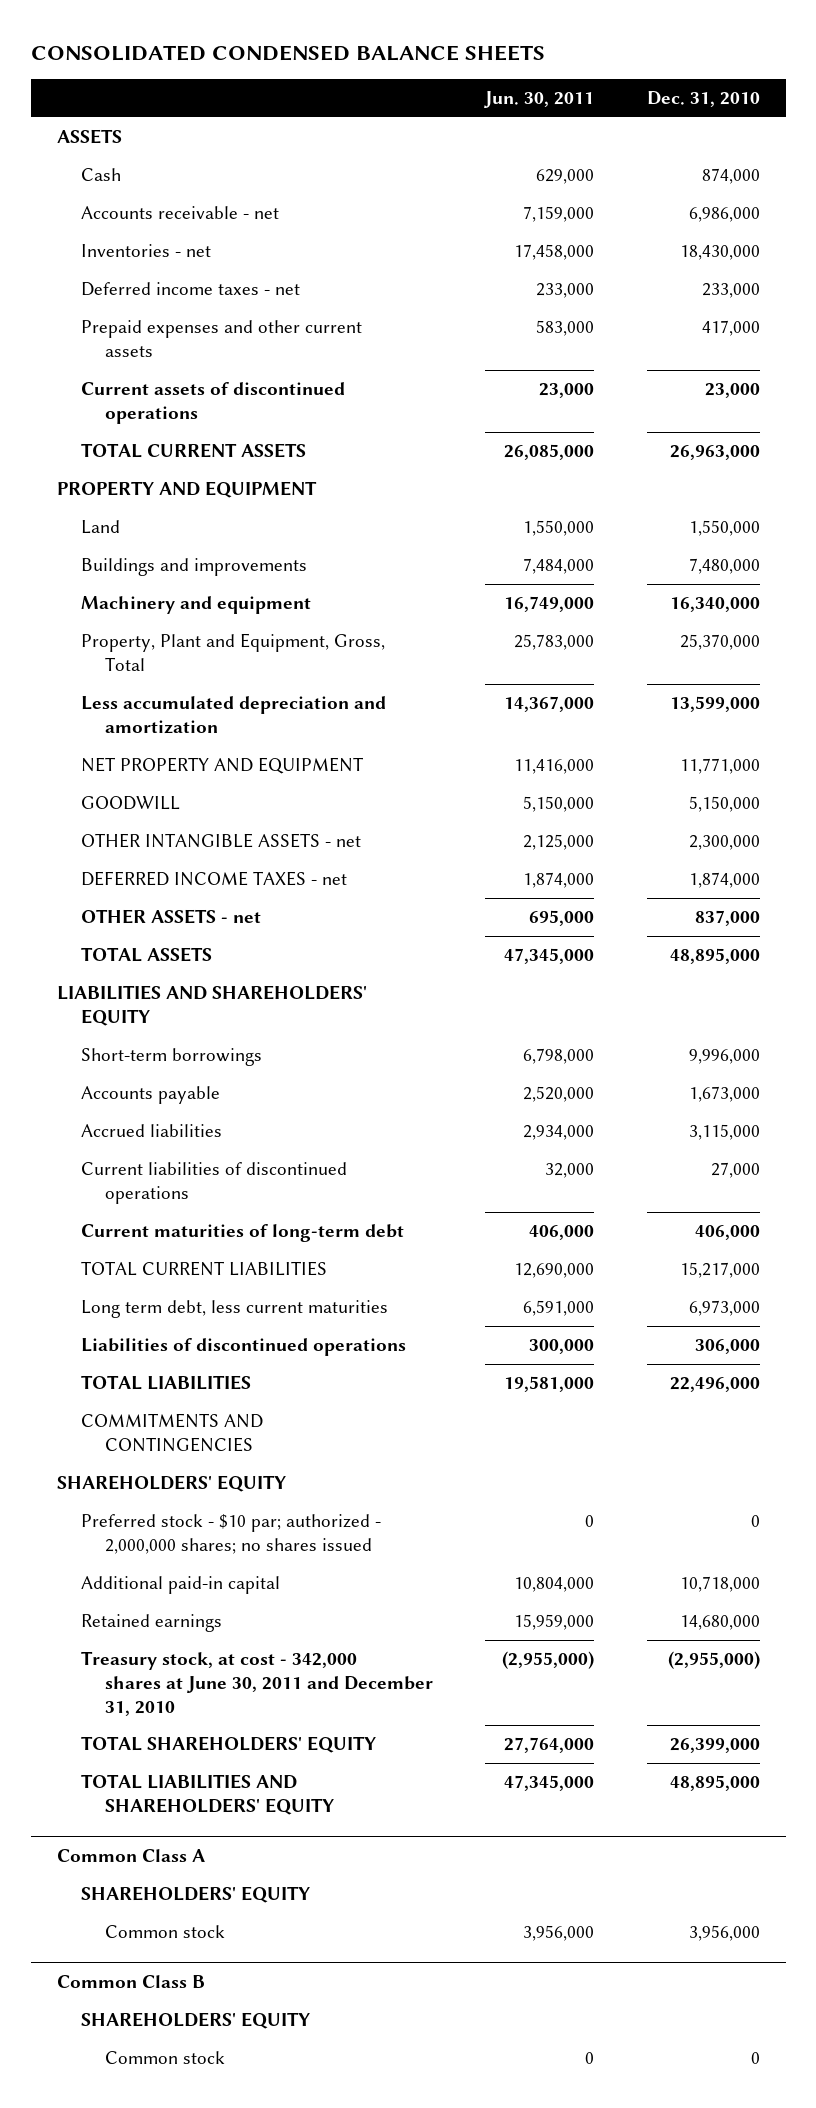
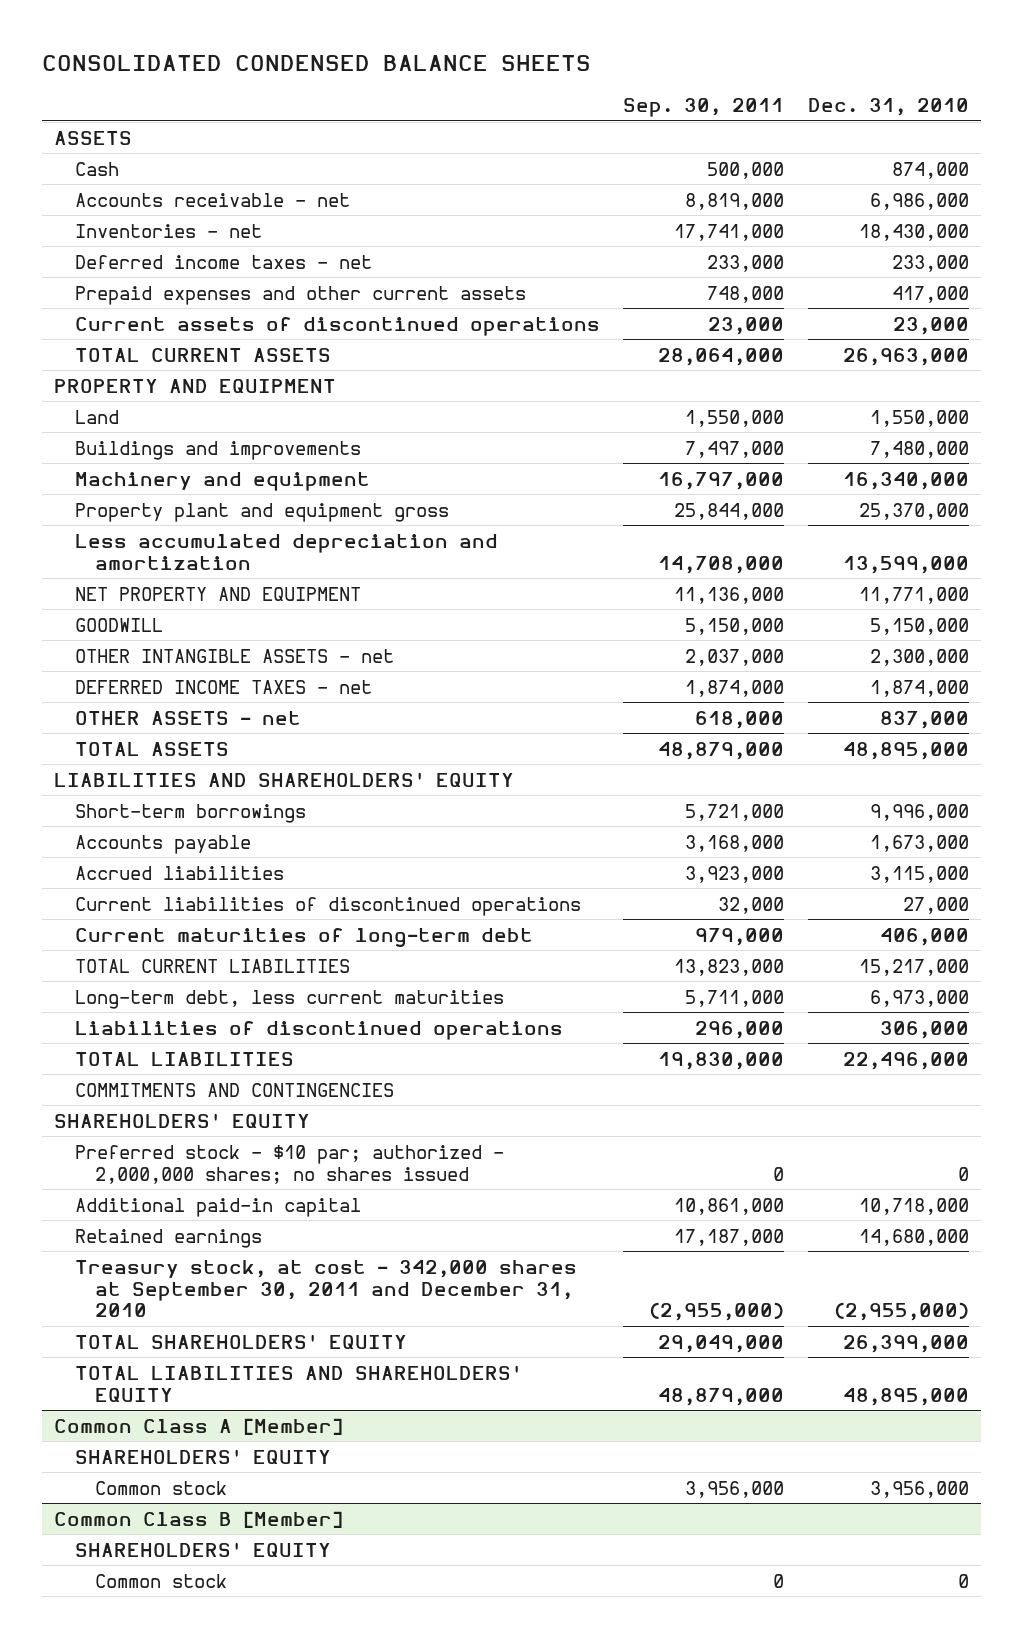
[484,91,595,109] Jun. 30, 2011 -> none
none -> [623,98,785,118] Sep. 30, 2011
[81,633,386,671] Property, Plant and Equipment, Gross, Total -> [74,502,449,522] Property plant and equipment gross
[81,1300,389,1319] Long term debt, less current maturities -> [74,989,504,1009] Long-term debt, less current maturities
[81,1651,434,1716] Treasury stock, at cost - 342,000 shares at June 30, 2011 and December 31, 2010 -> [74,1259,577,1318] Treasury stock, at cost - 342,000 shares at September 30, 2011 and December 31, 2010
[56,1848,205,1862] Common Class A -> [53,1417,343,1435] Common Class A [Member]
[56,1974,205,1988] Common Class B -> [53,1510,343,1528] Common Class B [Member]

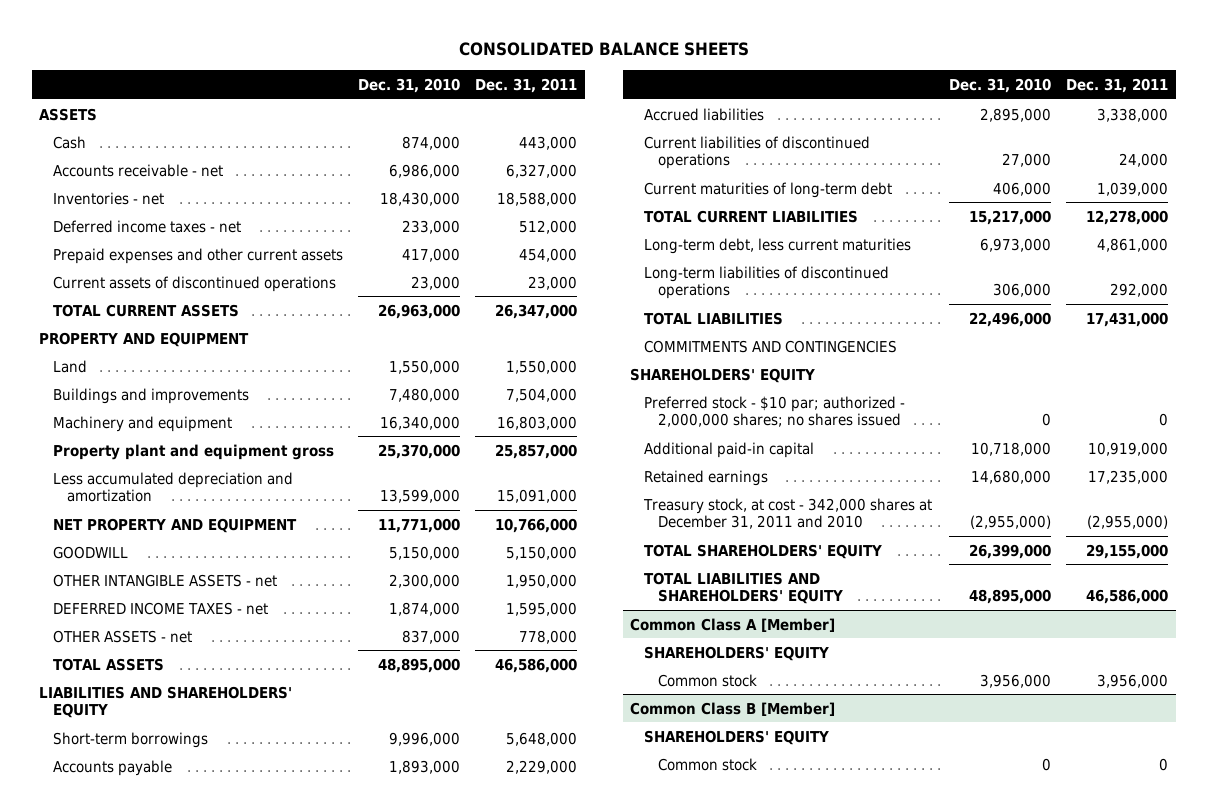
[42,54,592,71] CONSOLIDATED CONDENSED BALANCE SHEETS -> [458,42,749,57] CONSOLIDATED BALANCE SHEETS
[623,98,785,118] Sep. 30, 2011 -> none
none -> [475,77,578,93] Dec. 31, 2011
[870,834,970,852] 1,673,000 -> [389,759,461,774] 1,893,000
[870,865,970,883] 3,115,000 -> [980,107,1052,122] 2,895,000
[74,1020,563,1040] Liabilities of discontinued operations -> [643,265,889,299] Long-term liabilities of discontinued operations
[74,1259,577,1318] Treasury stock, at cost - 342,000 shares at September 30, 2011 and December 31, 2010 -> [642,497,932,529] Treasury stock, at cost - 342,000 shares at December 31, 2011 and 2010

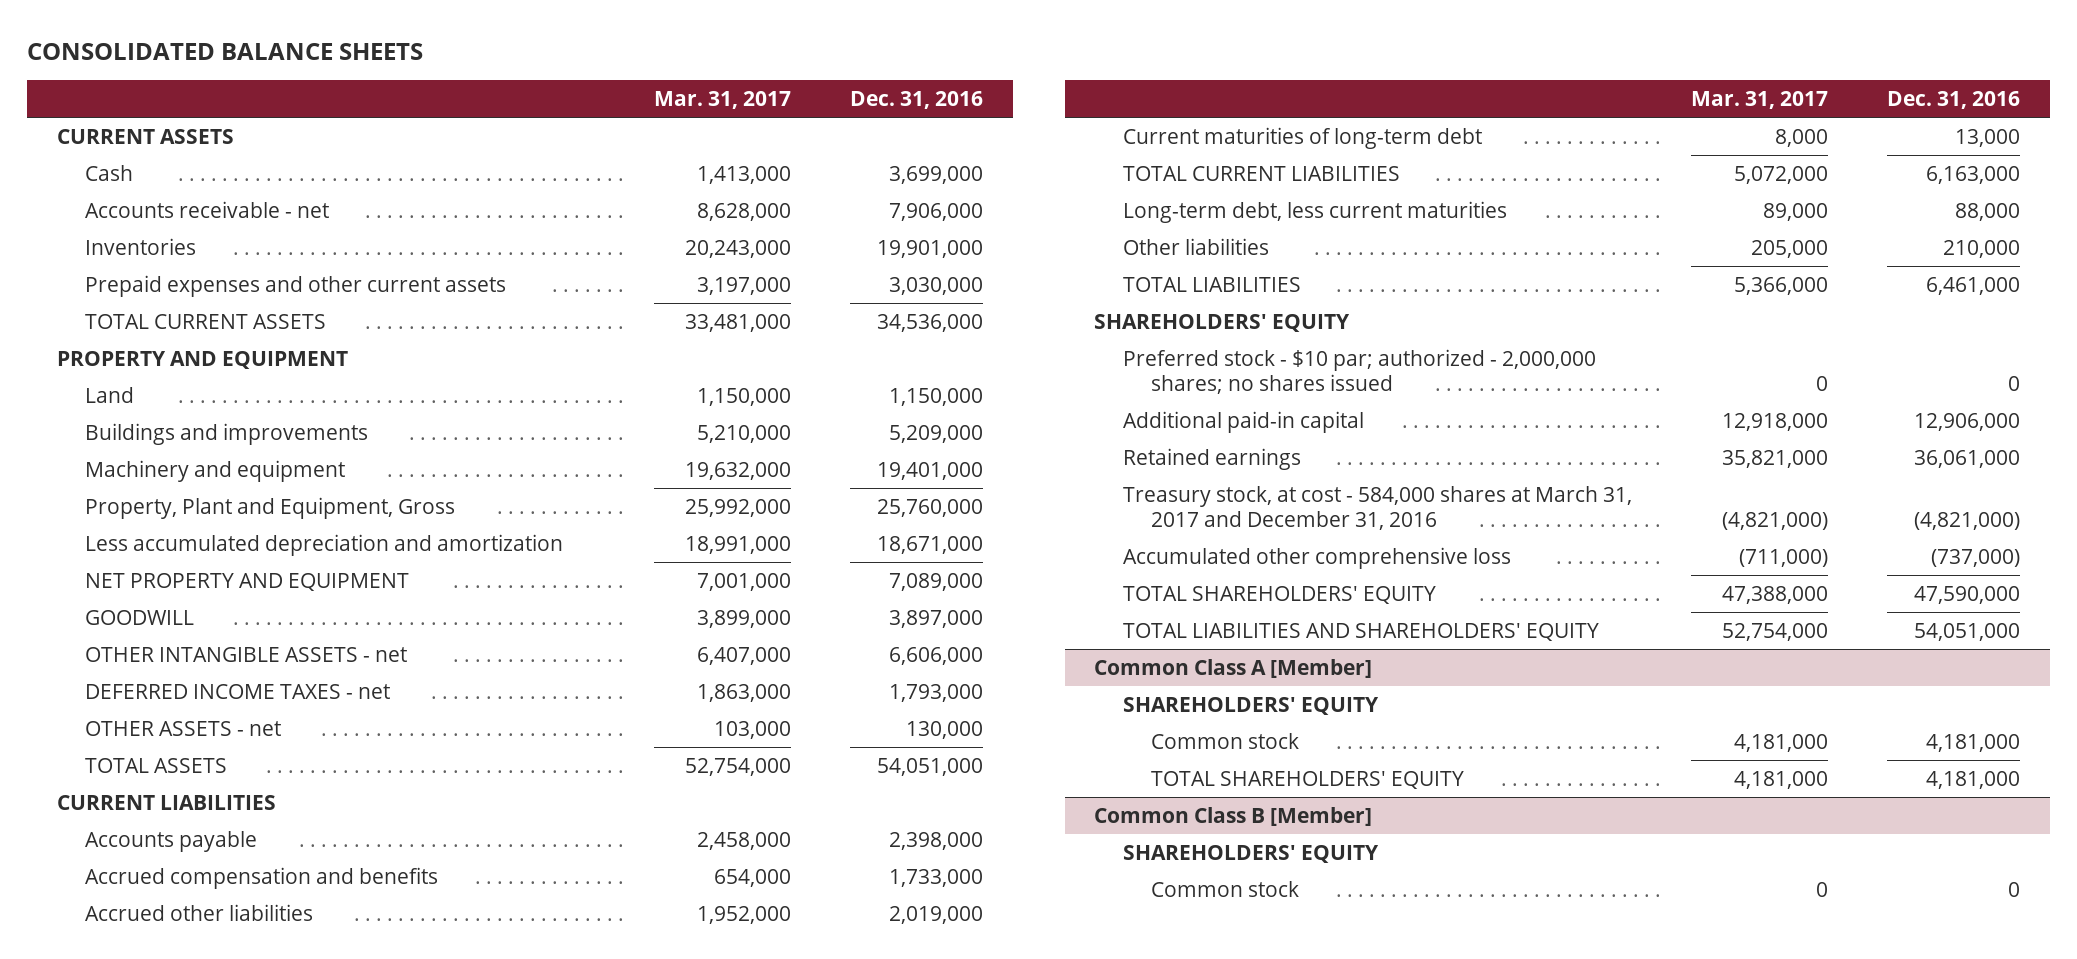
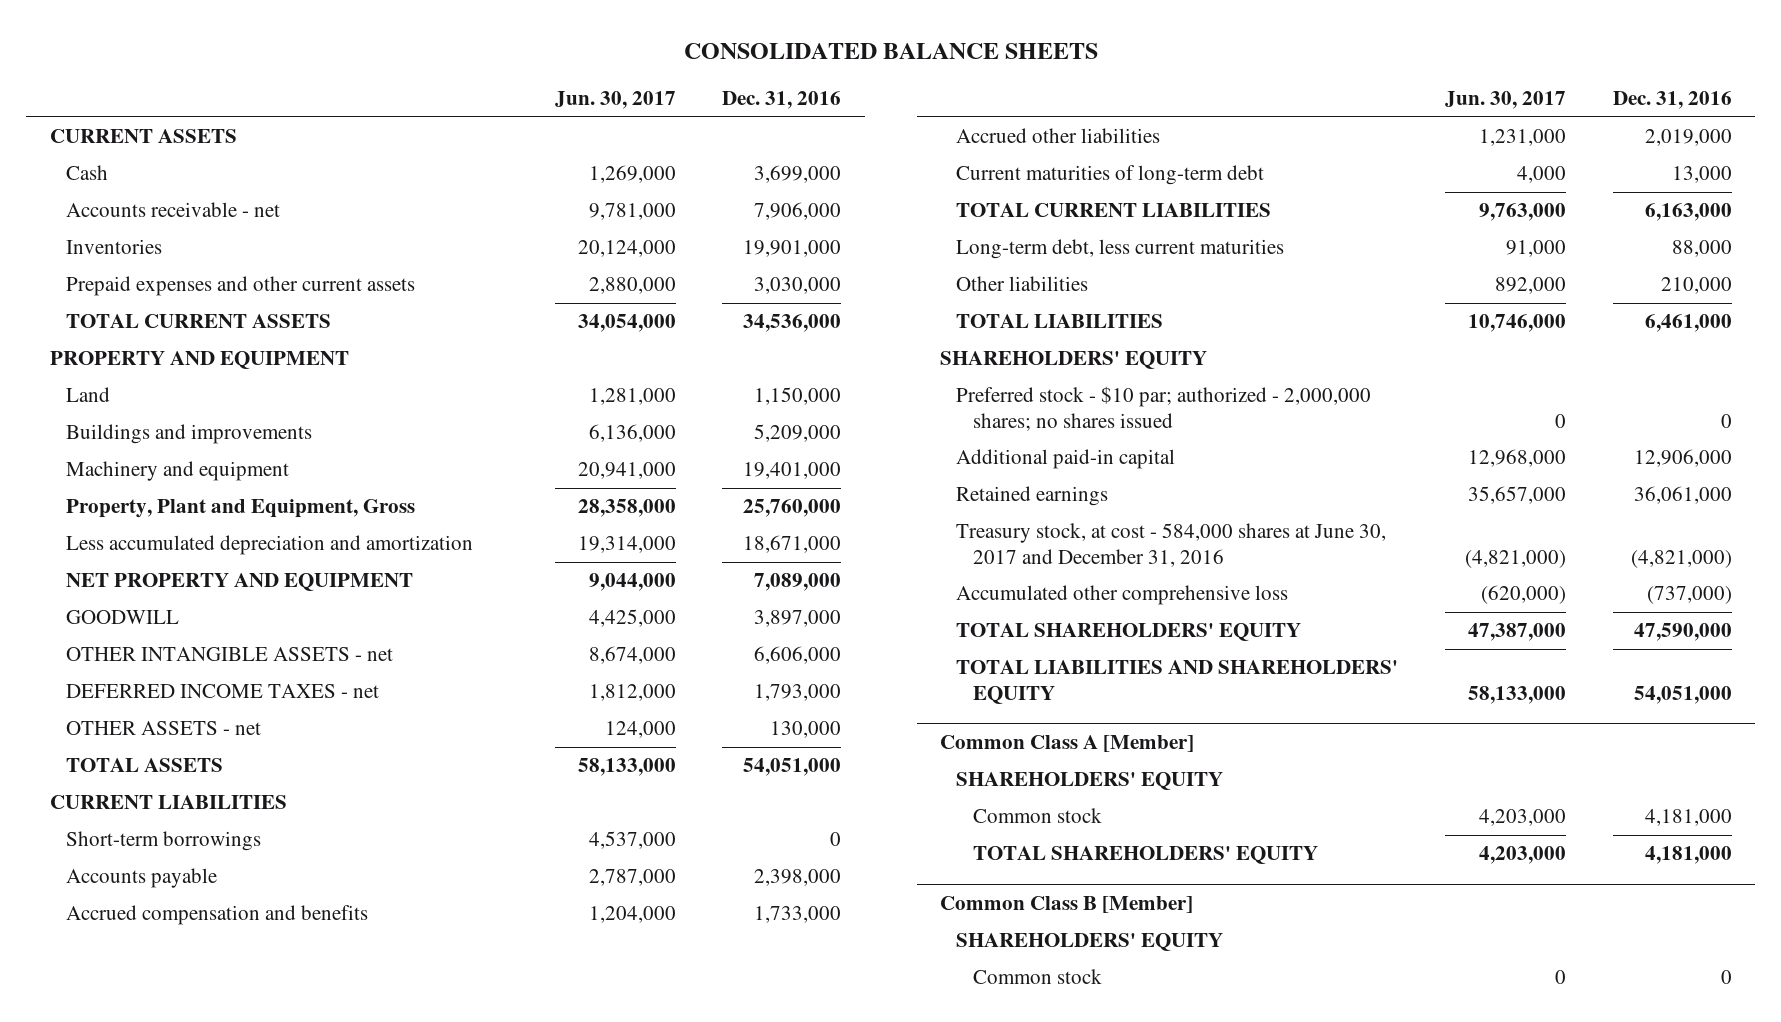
[653,91,791,110] Mar. 31, 2017 -> none
none -> [554,91,676,110] Jun. 30, 2017
none -> [66,831,262,852] Short-term borrowings
[1122,485,1632,531] Treasury stock, at cost - 584,000 shares at March 31, 2017 and December 31, 2016 -> [956,523,1387,567] Treasury stock, at cost - 584,000 shares at June 30, 2017 and December 31, 2016

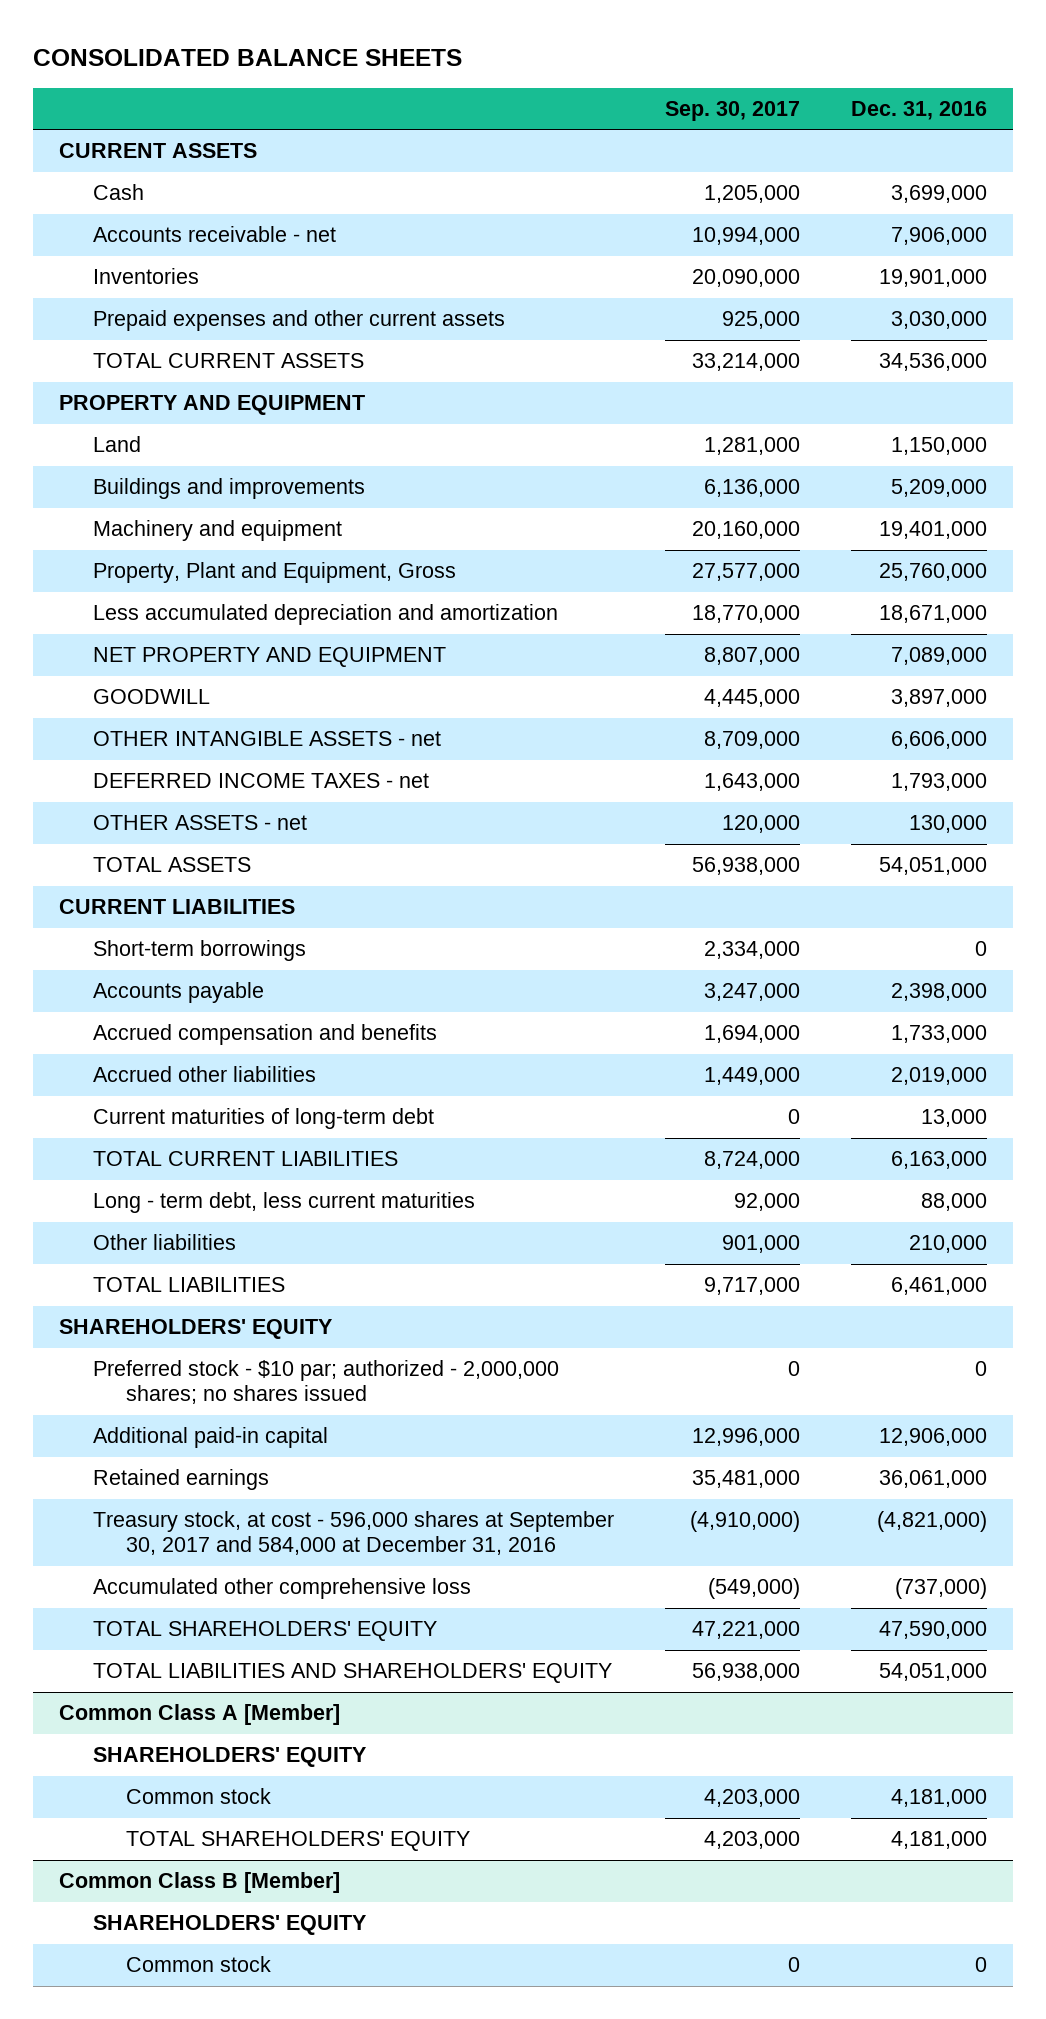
[554,91,676,110] Jun. 30, 2017 -> none
none -> [664,100,800,121] Sep. 30, 2017
[956,239,1285,260] Long-term debt, less current maturities -> [92,1192,475,1214] Long - term debt, less current maturities
[956,523,1387,567] Treasury stock, at cost - 584,000 shares at June 30, 2017 and December 31, 2016 -> [92,1511,614,1556] Treasury stock, at cost - 596,000 shares at September 30, 2017 and 584,000 at December 31, 2016

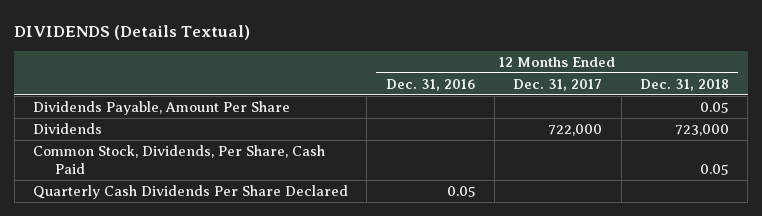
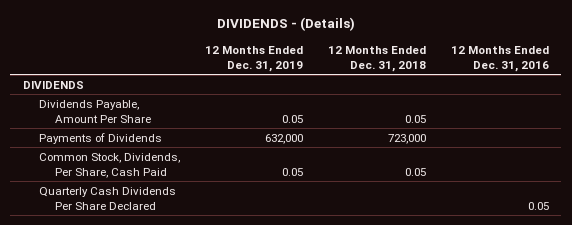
[14,24,251,40] DIVIDENDS (Details Textual) -> [216,17,355,32] DIVIDENDS - (Details)
[513,78,603,91] Dec. 31, 2017 -> none
none -> [205,45,304,72] 12 Months Ended Dec. 31, 2019
none -> [22,80,84,89] DIVIDENDS
[32,122,102,134] Dividends -> [39,132,163,144] Payments of Dividends

